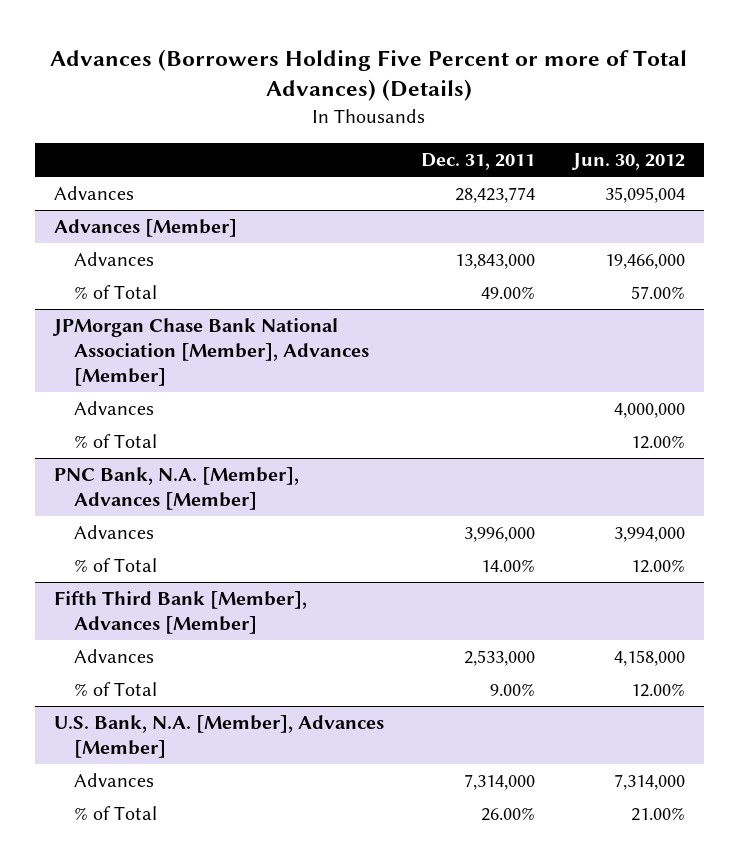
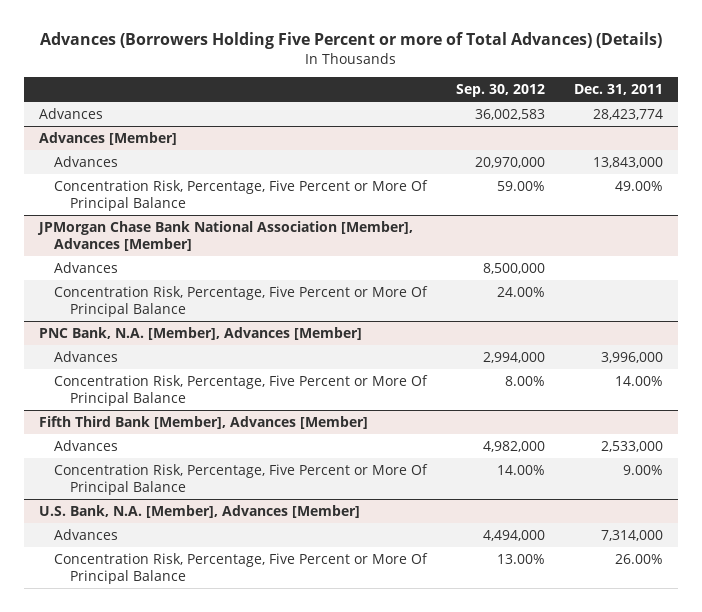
[571,153,686,171] Jun. 30, 2012 -> none
none -> [456,84,546,98] Sep. 30, 2012
[74,285,158,300] % of Total -> none
none -> [54,179,429,211] Concentration Risk, Percentage, Five Percent or More Of Principal Balance
[74,434,158,449] % of Total -> none
none -> [54,285,429,317] Concentration Risk, Percentage, Five Percent or More Of Principal Balance
[74,558,158,573] % of Total -> none
none -> [54,374,429,406] Concentration Risk, Percentage, Five Percent or More Of Principal Balance
[74,682,158,697] % of Total -> none
none -> [54,463,429,495] Concentration Risk, Percentage, Five Percent or More Of Principal Balance
[74,806,158,821] % of Total -> none
none -> [54,552,429,584] Concentration Risk, Percentage, Five Percent or More Of Principal Balance

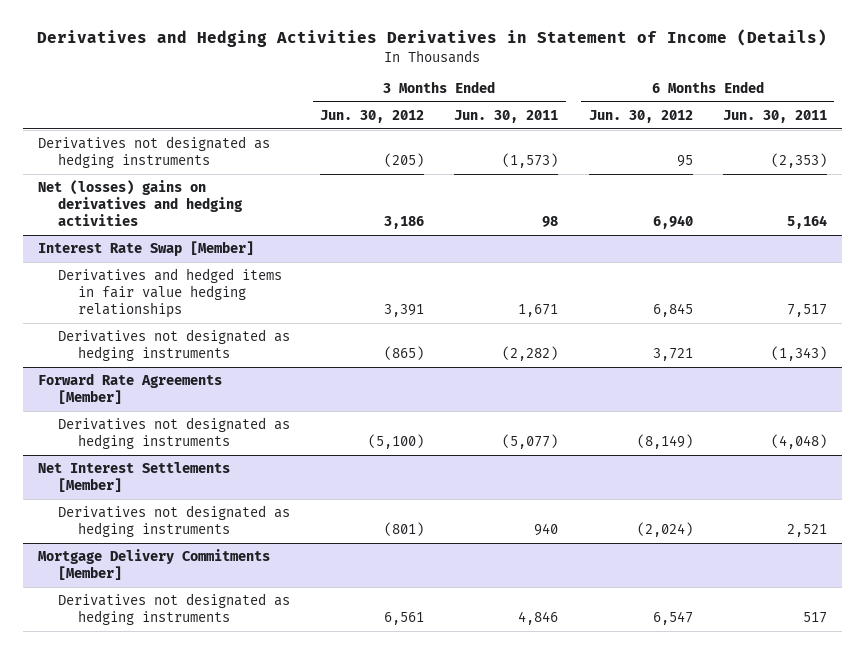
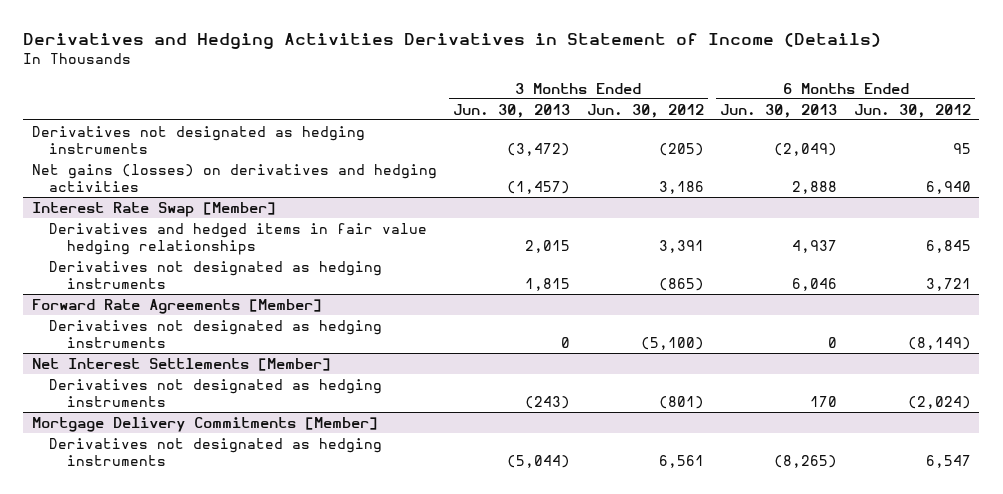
[454,109,559,123] Jun. 30, 2011 -> none
[722,109,827,123] Jun. 30, 2011 -> none
none -> [453,103,571,118] Jun. 30, 2013
none -> [720,103,838,118] Jun. 30, 2013
[37,180,243,227] Net (losses) gains on derivatives and hedging activities -> [31,163,437,192] Net gains (losses) on derivatives and hedging activities

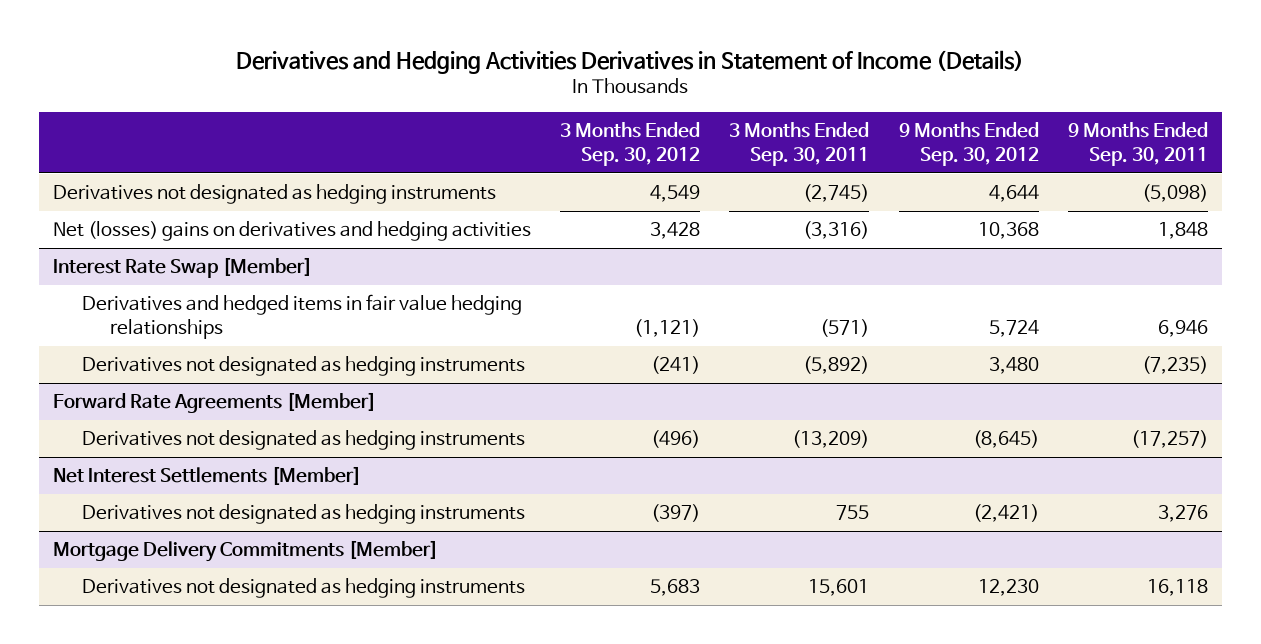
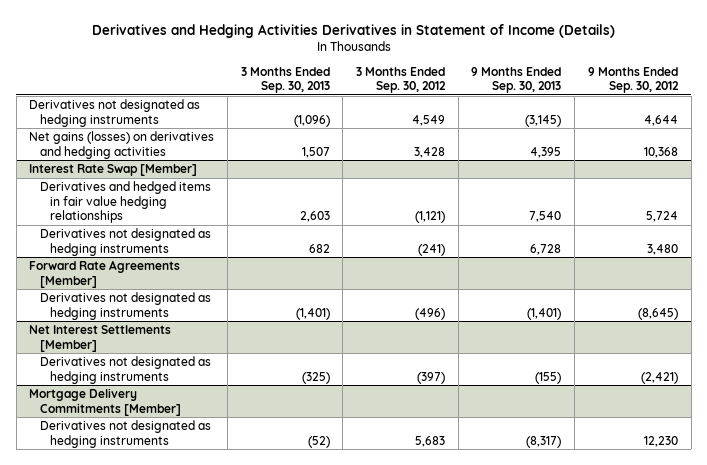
[729,121,870,167] 3 Months Ended Sep. 30, 2011 -> none
[1067,121,1208,167] 9 Months Ended Sep. 30, 2011 -> none
none -> [240,66,330,94] 3 Months Ended Sep. 30, 2013
none -> [471,66,562,94] 9 Months Ended Sep. 30, 2013
[53,221,532,242] Net (losses) gains on derivatives and hedging activities -> [29,131,215,159] Net gains (losses) on derivatives and hedging activities

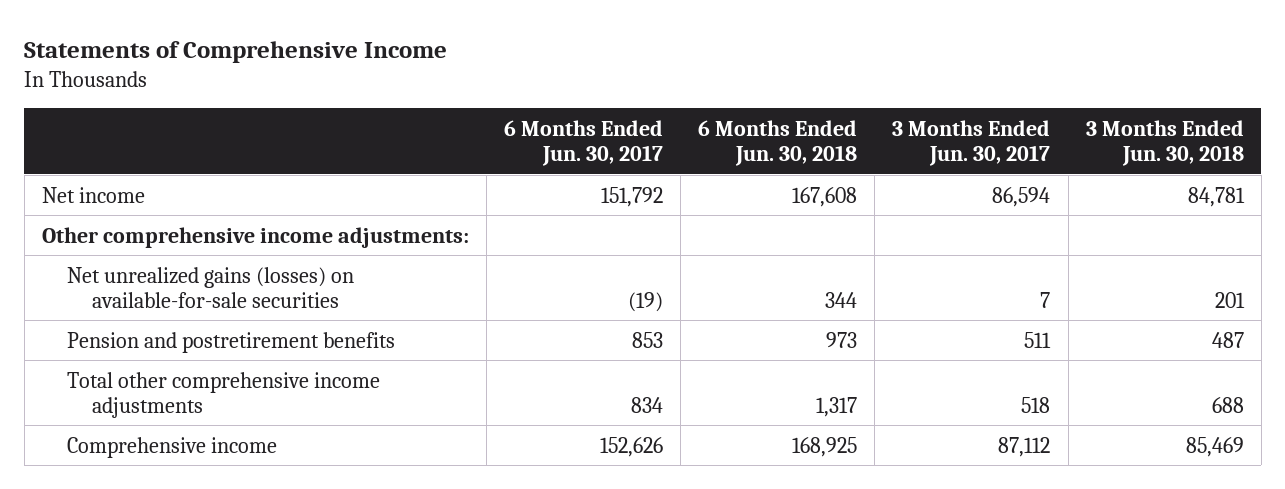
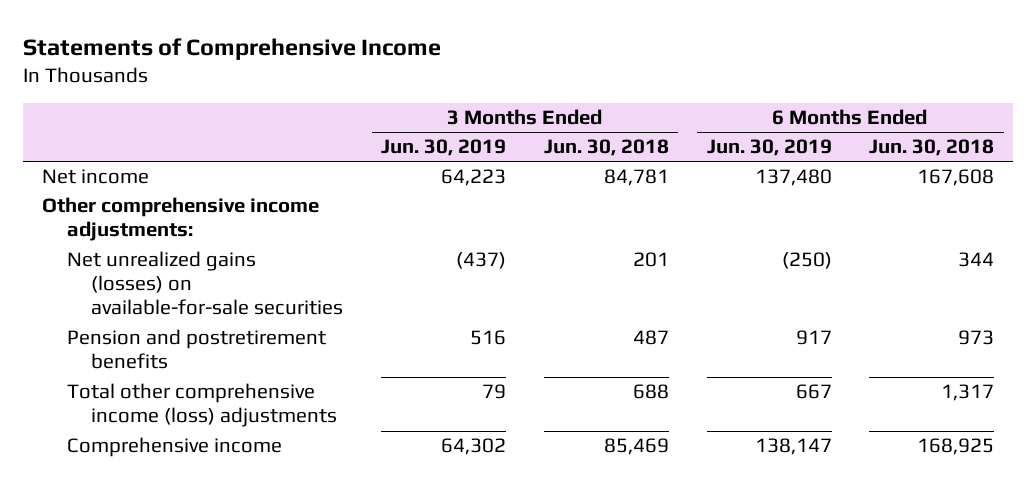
[503,119,663,166] 6 Months Ended Jun. 30, 2017 -> none
[892,119,1051,166] 3 Months Ended Jun. 30, 2017 -> none
none -> [381,139,507,157] Jun. 30, 2019
none -> [706,139,832,157] Jun. 30, 2019
[66,371,380,418] Total other comprehensive income adjustments -> [66,383,338,428] Total other comprehensive income (loss) adjustments

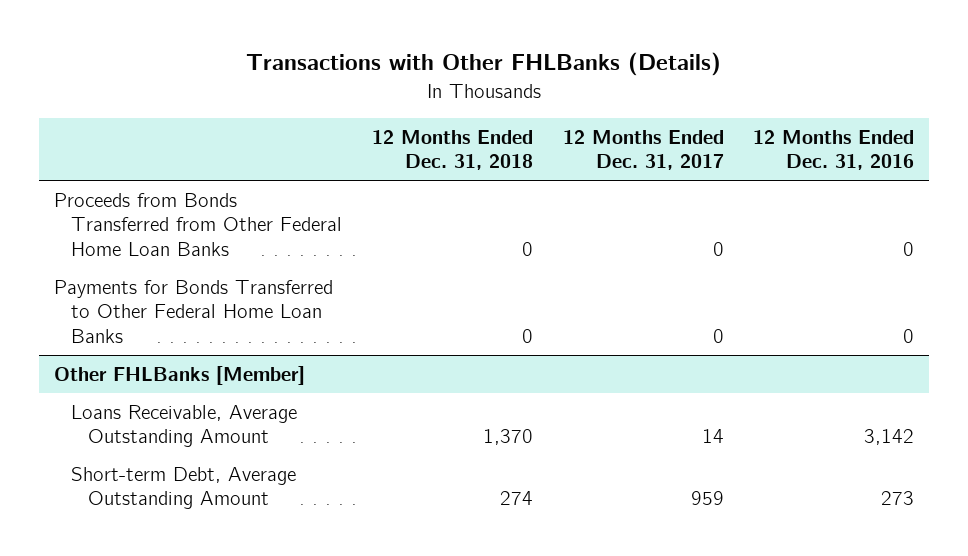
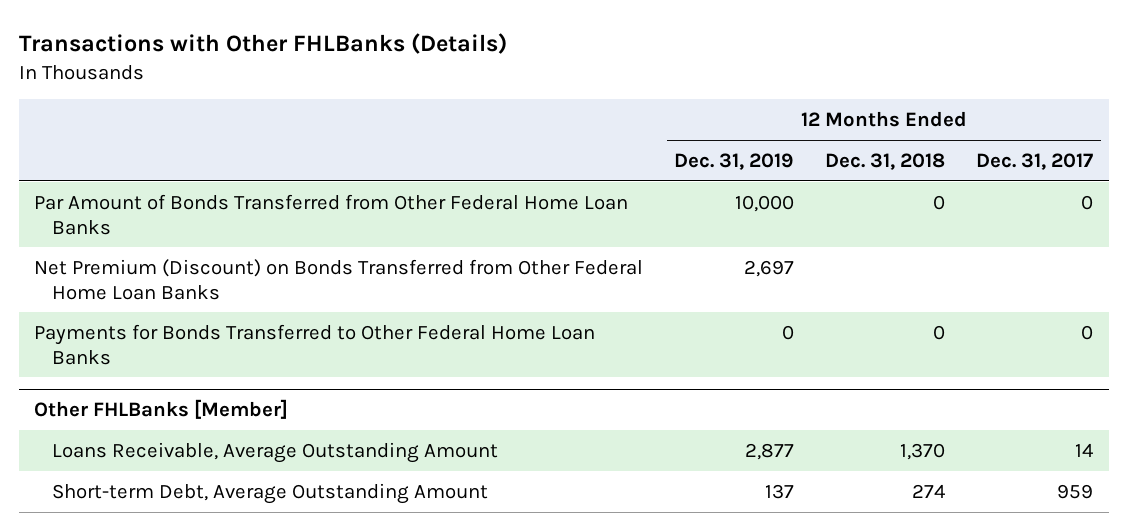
[753,129,915,171] 12 Months Ended Dec. 31, 2016 -> none
none -> [674,152,795,170] Dec. 31, 2019
[54,192,343,256] Proceeds from Bonds Transferred from Other Federal Home Loan Banks -> [34,193,629,235] Par Amount of Bonds Transferred from Other Federal Home Loan Banks
none -> [34,258,644,300] Net Premium (Discount) on Bonds Transferred from Other Federal Home Loan Banks

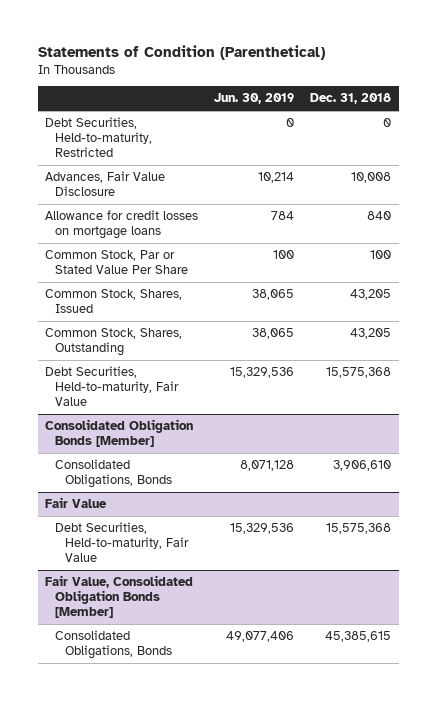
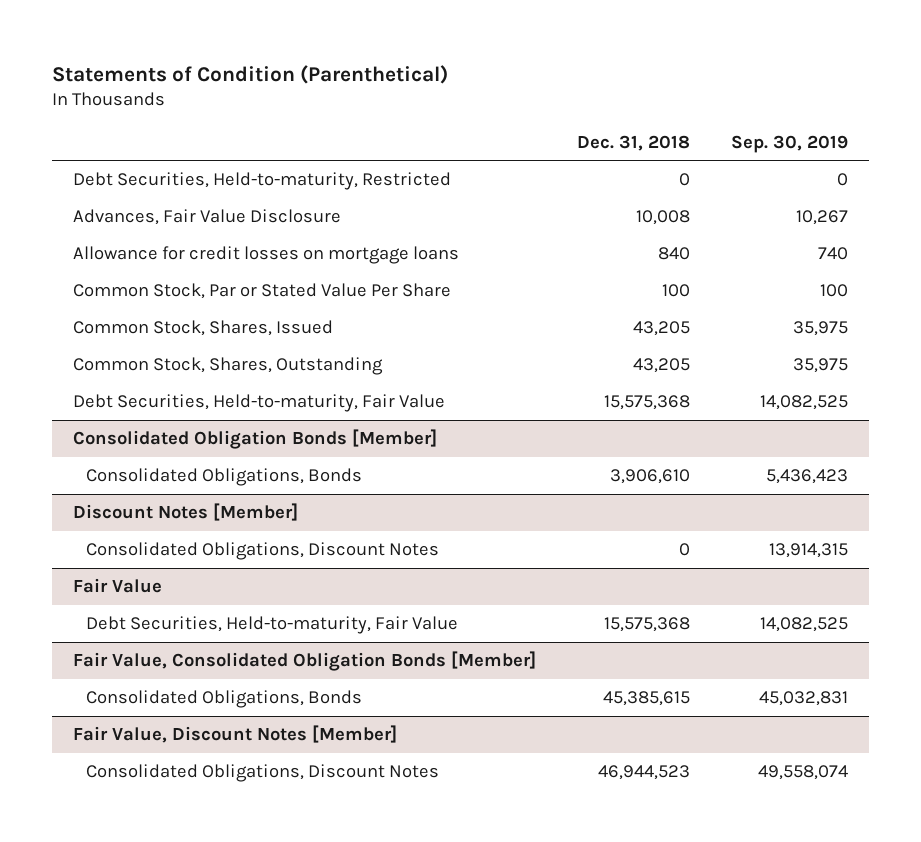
[214,93,295,105] Jun. 30, 2019 -> none
none -> [731,134,849,153] Sep. 30, 2019
none -> [72,503,298,522] Discount Notes [Member]
none -> [86,542,440,561] Consolidated Obligations, Discount Notes
none -> [72,725,397,744] Fair Value, Discount Notes [Member]
none -> [86,764,440,783] Consolidated Obligations, Discount Notes

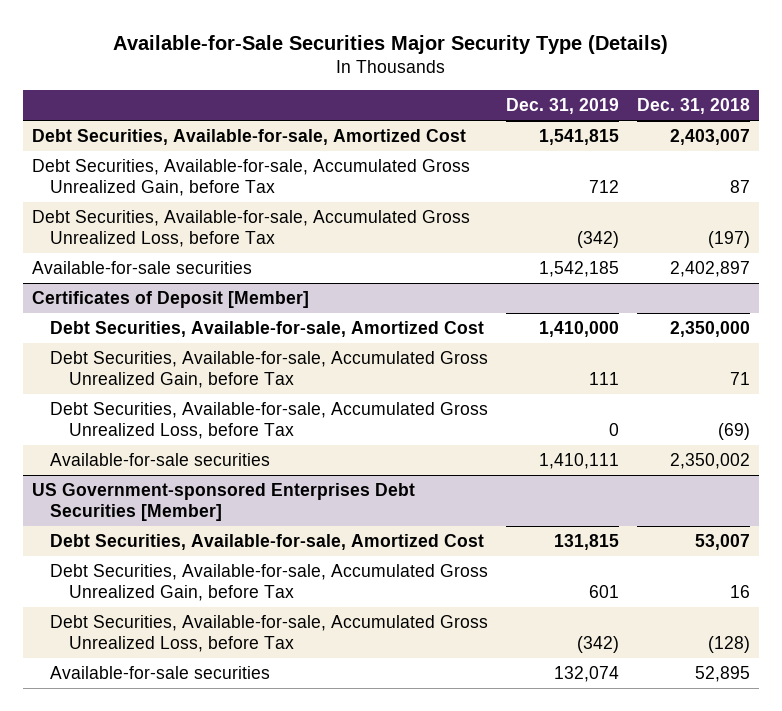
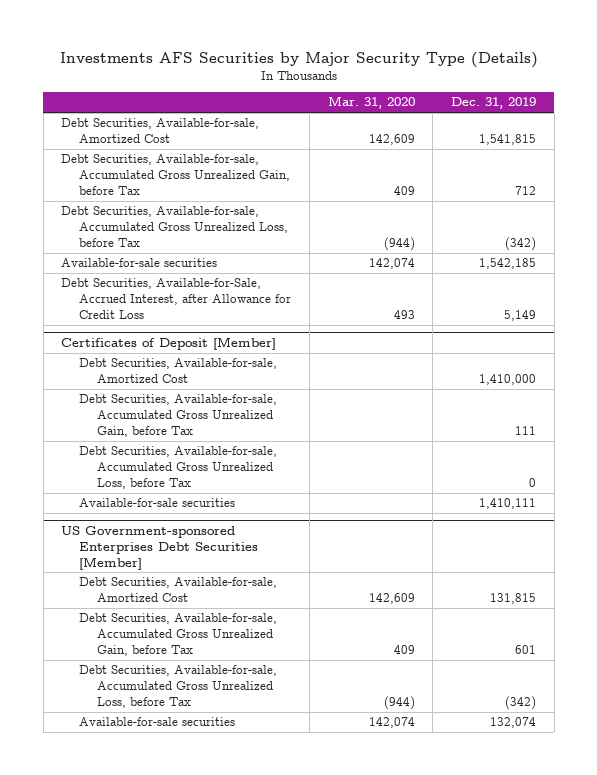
[113,34,669,54] Available-for-Sale Securities Major Security Type (Details) -> [59,51,538,68] Investments AFS Securities by Major Security Type (Details)
[637,98,751,115] Dec. 31, 2018 -> none
none -> [327,96,415,110] Mar. 31, 2020
none -> [61,278,292,319] Debt Securities, Available-for-Sale, Accrued Interest, after Allowance for Credit Loss

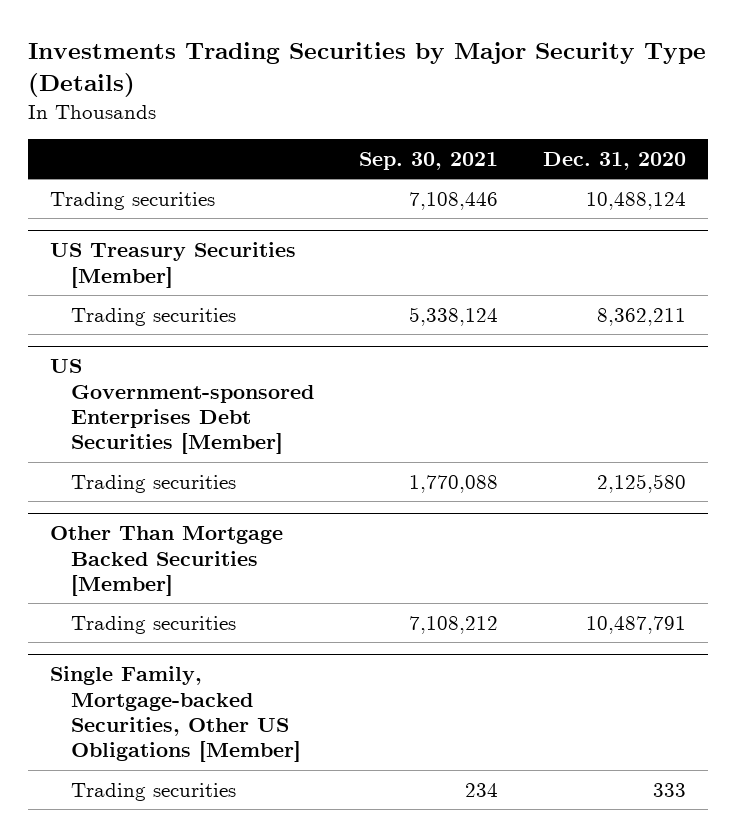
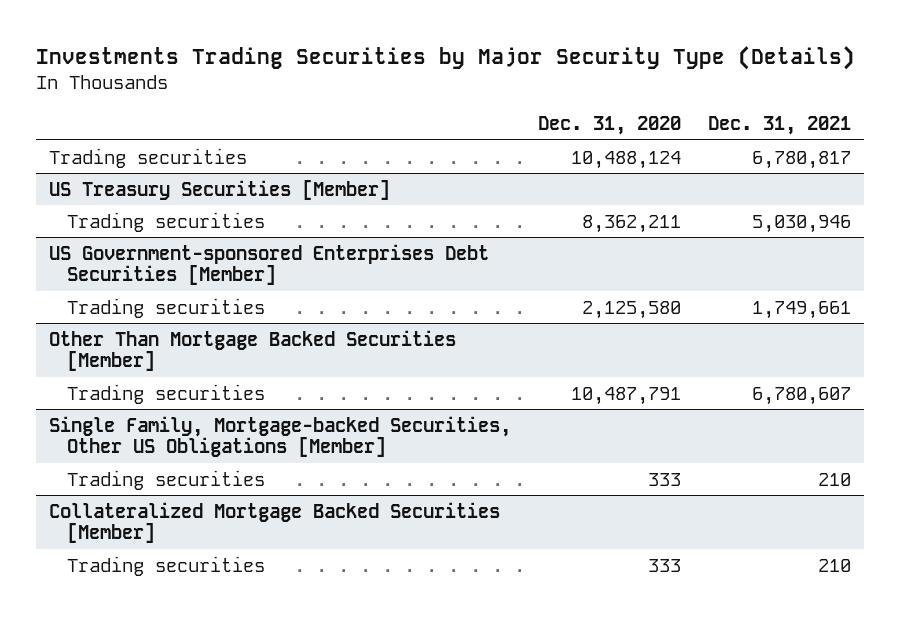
[359,151,499,170] Sep. 30, 2021 -> none
none -> [707,115,851,135] Dec. 31, 2021
none -> [49,501,501,544] Collateralized Mortgage Backed Securities [Member]
none -> [66,555,265,576] Trading securities

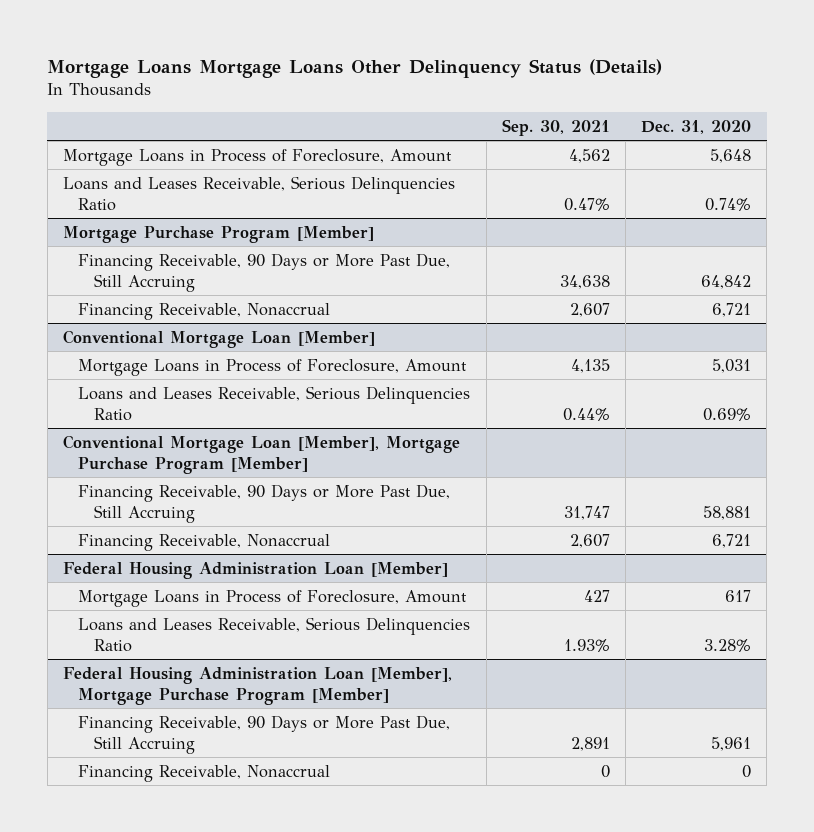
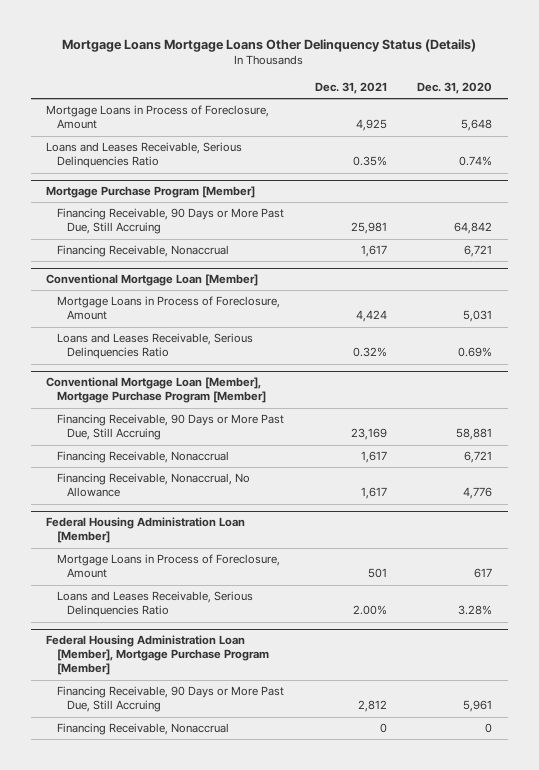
[501,118,610,136] Sep. 30, 2021 -> none
none -> [314,82,387,95] Dec. 31, 2021
none -> [56,473,250,498] Financing Receivable, Nonaccrual, No Allowance

